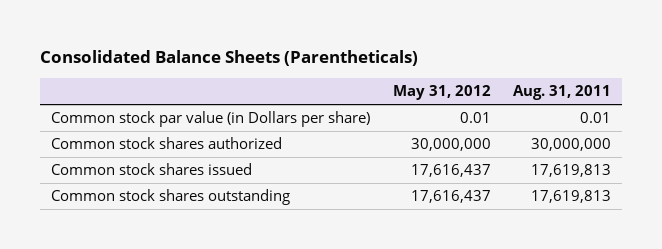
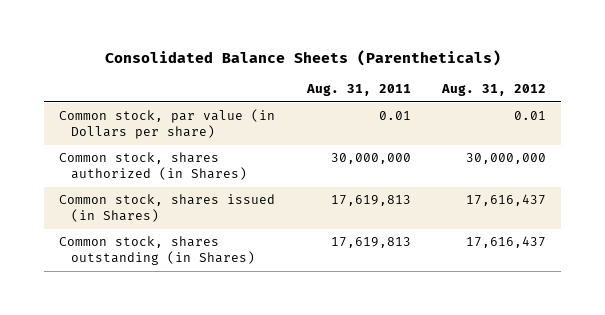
[392,85,491,101] May 31, 2012 -> none
none -> [440,84,546,97] Aug. 31, 2012
[51,111,371,128] Common stock par value (in Dollars per share) -> [59,109,276,140] Common stock, par value (in Dollars per share)
[51,137,283,150] Common stock shares authorized -> [59,152,248,181] Common stock, shares authorized (in Shares)
[51,163,253,176] Common stock shares issued -> [59,194,276,223] Common stock, shares issued (in Shares)
[51,189,291,206] Common stock shares outstanding -> [59,236,256,266] Common stock, shares outstanding (in Shares)

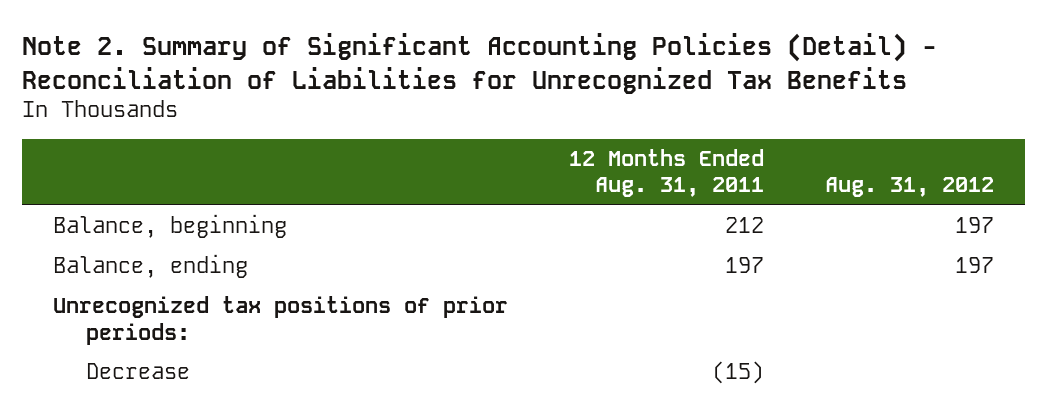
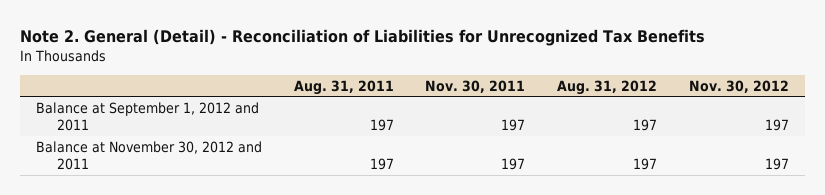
[22,33,938,94] Note 2. Summary of Significant Accounting Policies (Detail) - Reconciliation of Liabilities for Unrecognized Tax Benefits -> [20,28,706,46] Note 2. General (Detail) - Reconciliation of Liabilities for Unrecognized Tax Benefits
[568,148,764,198] 12 Months Ended Aug. 31, 2011 -> none
none -> [293,79,394,95] Aug. 31, 2011
none -> [425,79,526,93] Nov. 30, 2011
none -> [688,79,789,93] Nov. 30, 2012
[52,296,508,345] Unrecognized tax positions of prior periods: -> none
[85,363,190,380] Decrease -> none
[52,214,287,239] Balance, beginning -> [35,101,259,132] Balance at September 1, 2012 and 2011
[52,254,248,279] Balance, ending -> [35,140,262,171] Balance at November 30, 2012 and 2011

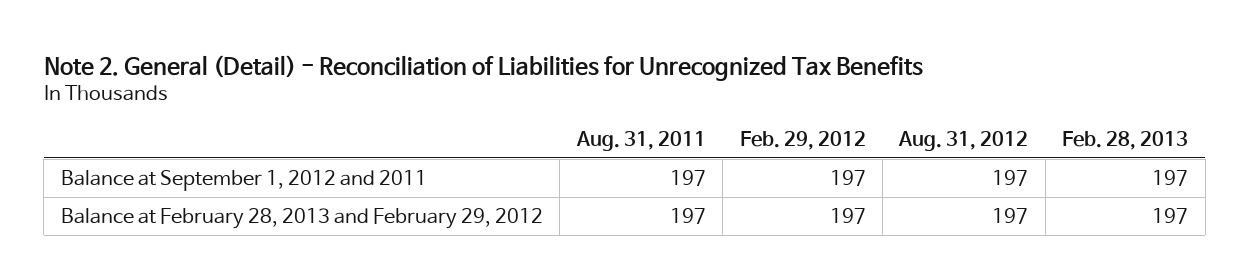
[425,79,526,93] Nov. 30, 2011 -> none
[688,79,789,93] Nov. 30, 2012 -> none
none -> [739,130,866,150] Feb. 29, 2012
none -> [1062,130,1189,150] Feb. 28, 2013
[35,140,262,171] Balance at November 30, 2012 and 2011 -> [60,207,543,229] Balance at February 28, 2013 and February 29, 2012

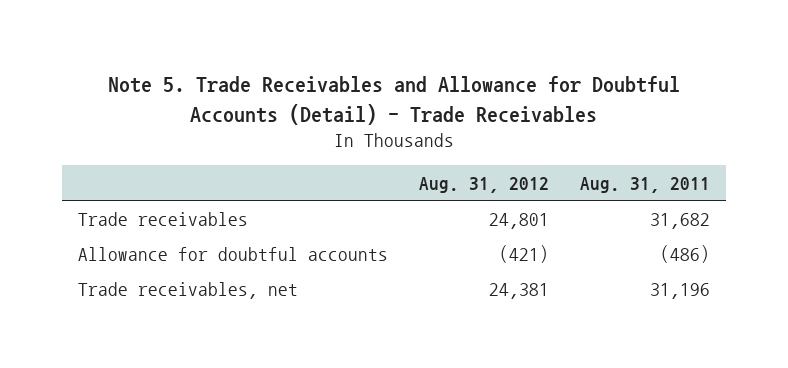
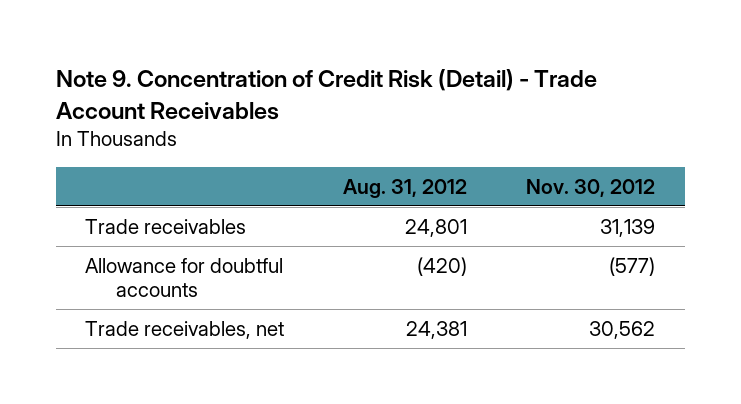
[107,76,680,125] Note 5. Trade Receivables and Allowance for Doubtful Accounts (Detail) - Trade Receivables -> [55,69,597,120] Note 9. Concentration of Credit Risk (Detail) - Trade Account Receivables
[580,176,711,193] Aug. 31, 2011 -> none
none -> [526,178,656,197] Nov. 30, 2012
[498,244,549,263] (421) -> [417,256,468,276] (420)

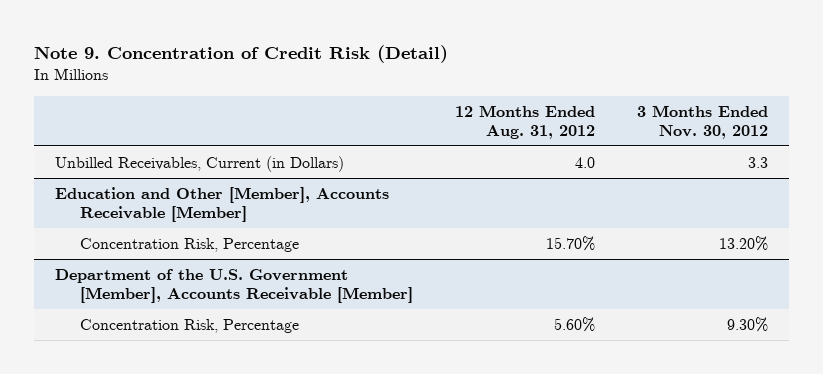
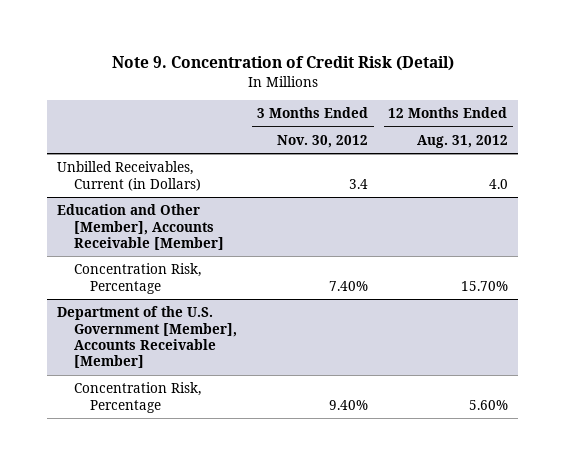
[747,156,768,168] 3.3 -> [349,178,369,189] 3.4
[718,235,768,251] 13.20% -> [329,280,369,291] 7.40%
[726,316,768,332] 9.30% -> [329,399,369,410] 9.40%

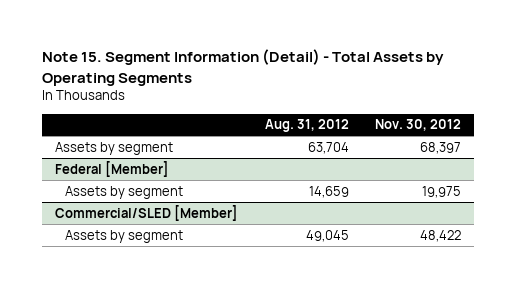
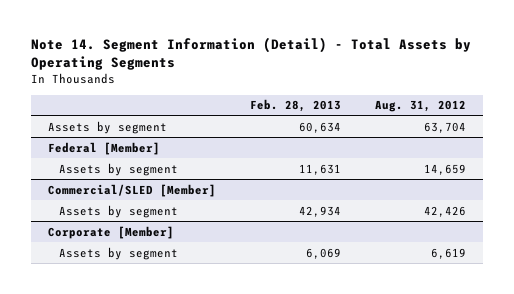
[41,49,444,86] Note 15. Segment Information (Detail) - Total Assets by Operating Segments -> [30,36,471,71] Note 14. Segment Information (Detail) - Total Assets by Operating Segments
[374,119,461,132] Nov. 30, 2012 -> none
none -> [250,99,342,113] Feb. 28, 2013
[305,229,349,242] 49,045 -> [424,205,467,217] 42,426
none -> [47,225,174,239] Corporate [Member]
none -> [59,246,179,260] Assets by segment

